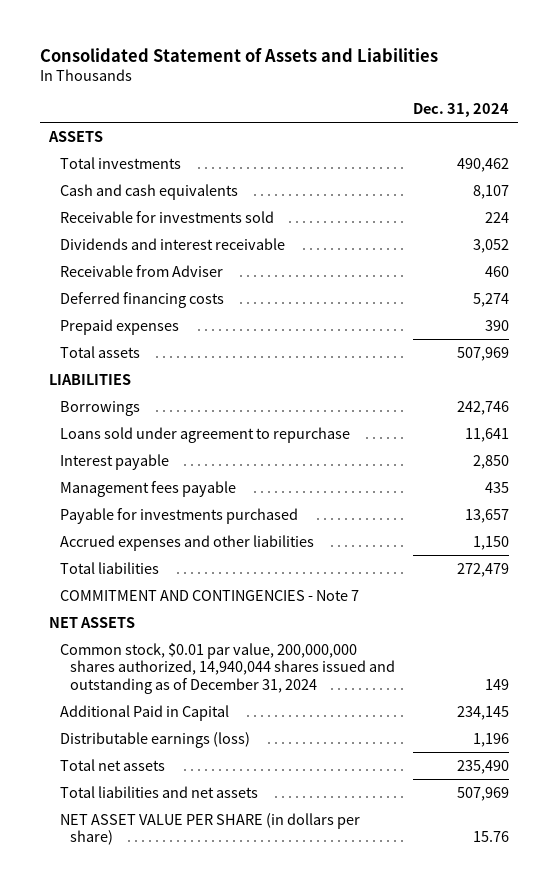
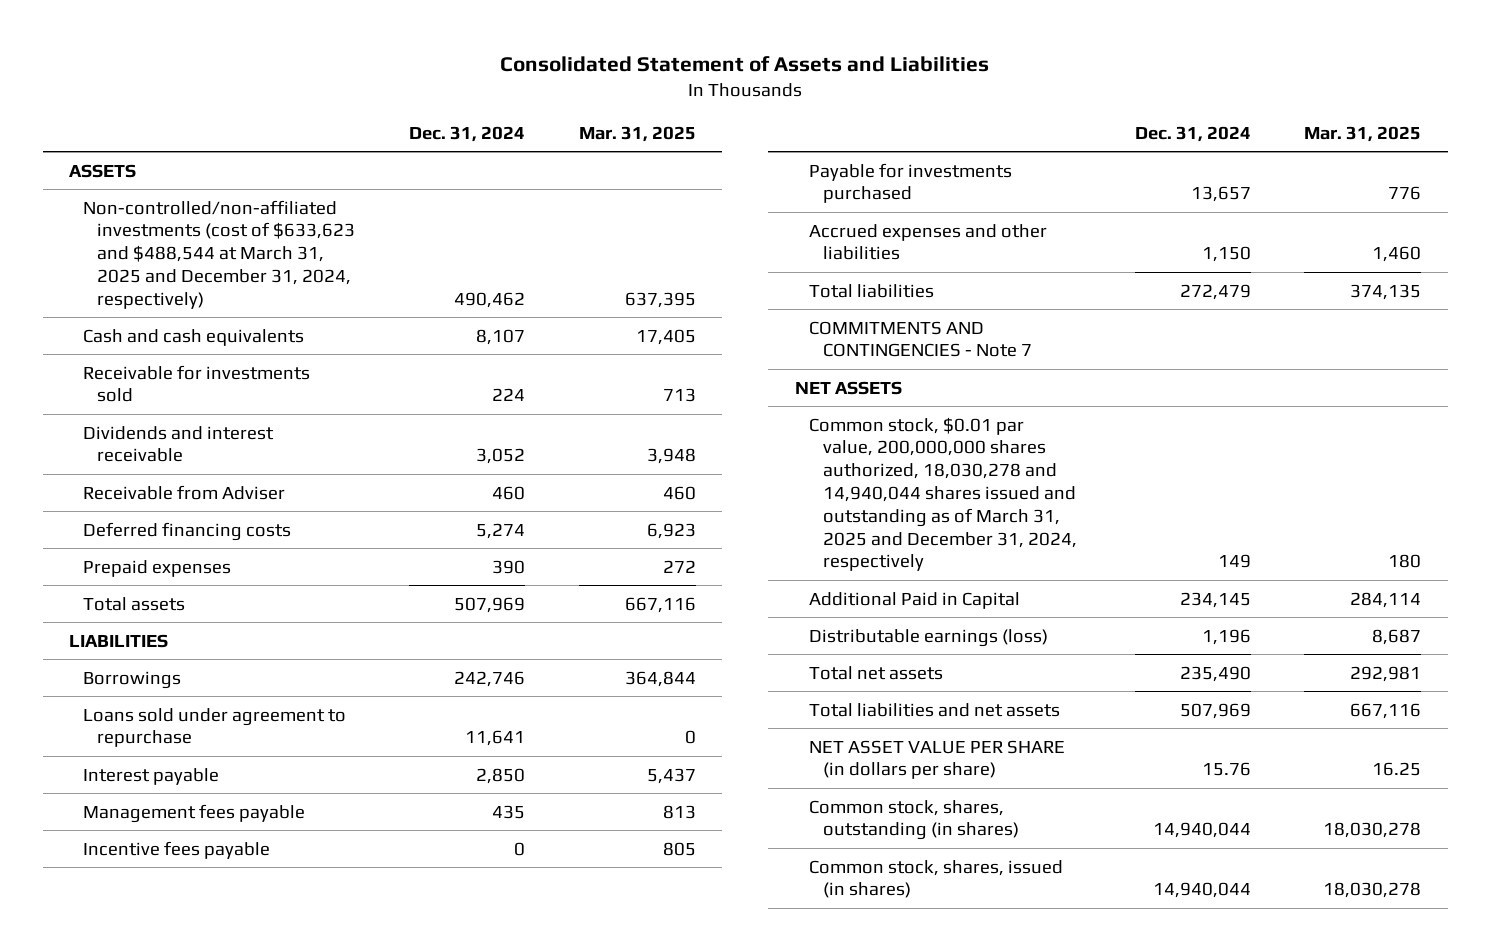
none -> [578,125,696,142] Mar. 31, 2025
[59,156,181,169] Total investments -> [83,199,356,309] Non-controlled/non-affiliated investments (cost of $633,623 and $488,544 at March 31, 2025 and December 31, 2024, respectively)
none -> [83,840,271,859] Incentive fees payable
[59,589,359,601] COMMITMENT AND CONTINGENCIES - Note 7 -> [808,320,1032,358] COMMITMENTS AND CONTINGENCIES - Note 7
[59,642,396,695] Common stock, $0.01 par value, 200,000,000 shares authorized, 14,940,044 shares issued and outstanding as of December 31, 2024 -> [808,416,1077,572] Common stock, $0.01 par value, 200,000,000 shares authorized, 18,030,278 and 14,940,044 shares issued and outstanding as of March 31, 2025 and December 31, 2024, respectively
none -> [808,799,1019,841] Common stock, shares, outstanding (in shares)
none -> [808,859,1063,899] Common stock, shares, issued (in shares)

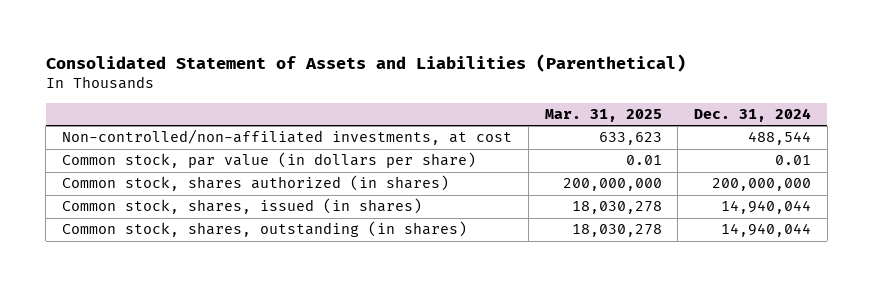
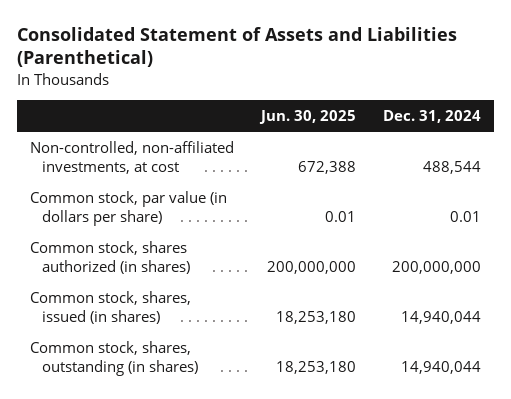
[544,109,662,123] Mar. 31, 2025 -> none
none -> [259,110,357,125] Jun. 30, 2025
[62,129,513,146] Non-controlled/non-affiliated investments, at cost -> [30,140,235,175] Non-controlled, non-affiliated investments, at cost

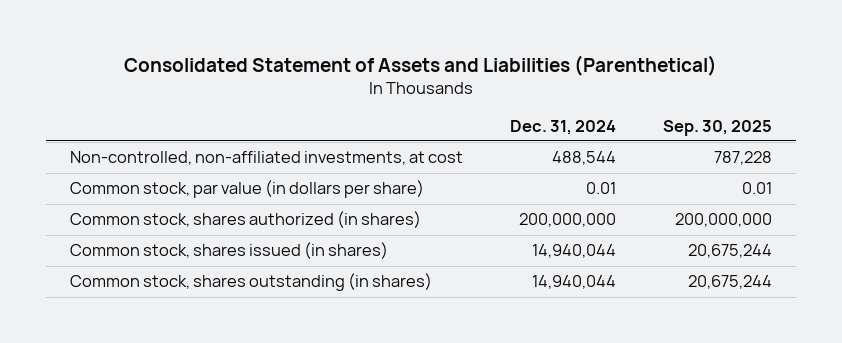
[259,110,357,125] Jun. 30, 2025 -> none
none -> [663,119,773,136] Sep. 30, 2025
[30,290,192,325] Common stock, shares, issued (in shares) -> [70,242,389,260] Common stock, shares issued (in shares)
[30,340,198,377] Common stock, shares, outstanding (in shares) -> [70,273,433,292] Common stock, shares outstanding (in shares)

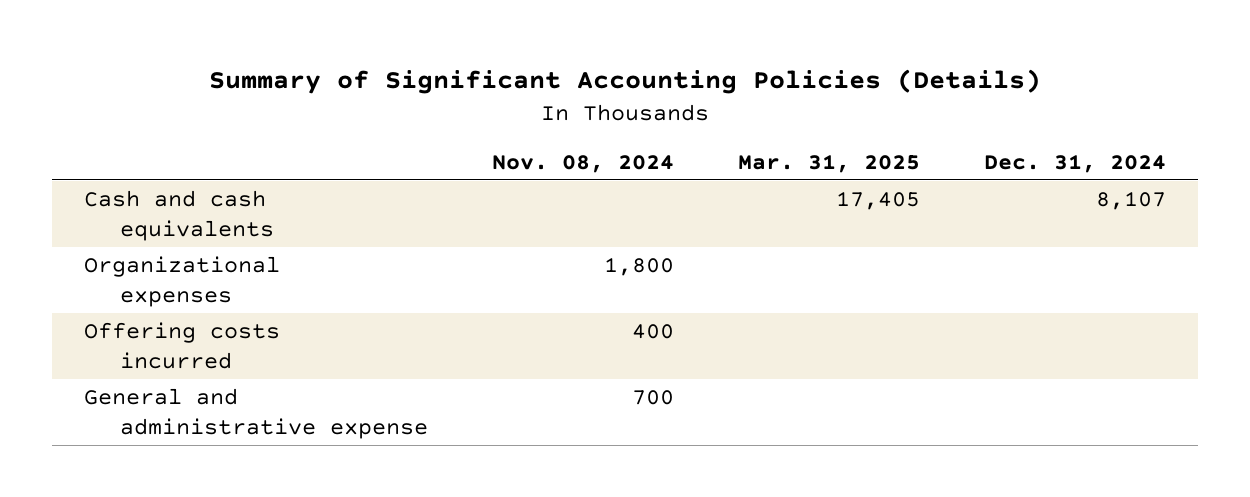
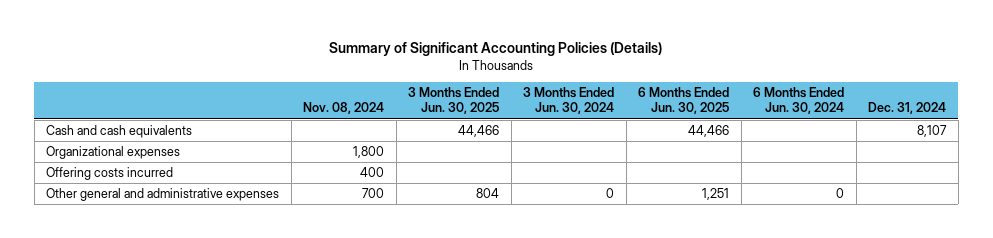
[738,153,921,173] Mar. 31, 2025 -> none
none -> [408,87,500,115] 3 Months Ended Jun. 30, 2025
none -> [523,87,615,115] 3 Months Ended Jun. 30, 2024
none -> [638,87,730,115] 6 Months Ended Jun. 30, 2025
none -> [753,87,845,115] 6 Months Ended Jun. 30, 2024
[83,388,429,440] General and administrative expense -> [46,188,280,202] Other general and administrative expenses

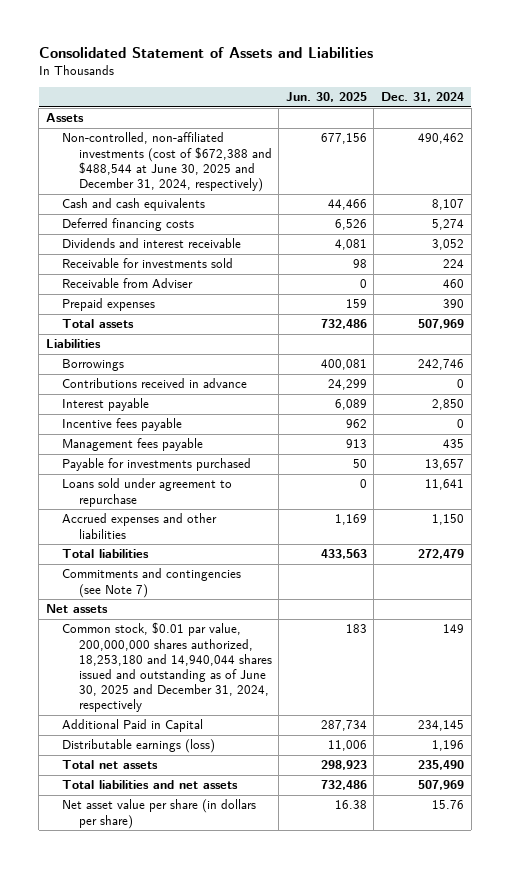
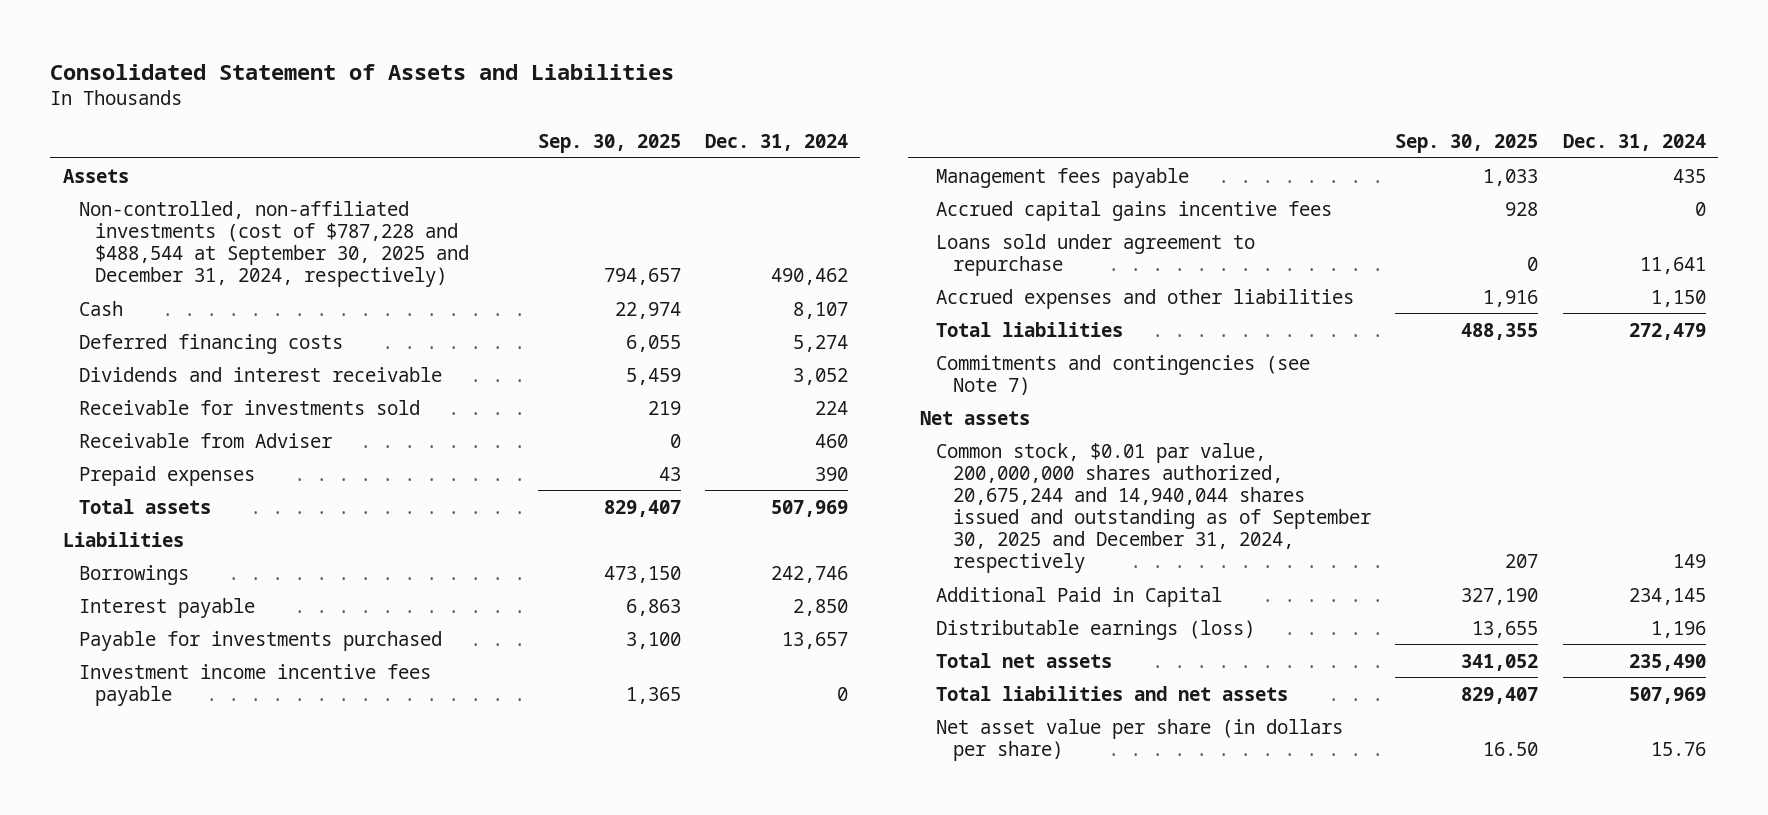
[285,92,367,103] Jun. 30, 2025 -> none
none -> [537,134,681,154] Sep. 30, 2025
[62,132,272,192] Non-controlled, non-affiliated investments (cost of $672,388 and $488,544 at June 30, 2025 and December 31, 2024, respectively) -> [78,200,470,287] Non-controlled, non-affiliated investments (cost of $787,228 and $488,544 at September 30, 2025 and December 31, 2024, respectively)
[62,198,206,212] Cash and cash equivalents -> [78,300,123,316] Cash
[62,378,248,389] Contributions received in advance -> none
[62,418,183,432] Incentive fees payable -> none
none -> [78,663,431,706] Investment income incentive fees payable
[62,438,204,452] Management fees payable -> [936,167,1190,188] Management fees payable
none -> [936,200,1333,221] Accrued capital gains incentive fees
[62,622,272,713] Common stock, $0.01 par value, 200,000,000 shares authorized, 18,253,180 and 14,940,044 shares issued and outstanding as of June 30, 2025 and December 31, 2024, respectively -> [936,442,1371,573] Common stock, $0.01 par value, 200,000,000 shares authorized, 20,675,244 and 14,940,044 shares issued and outstanding as of September 30, 2025 and December 31, 2024, respectively

